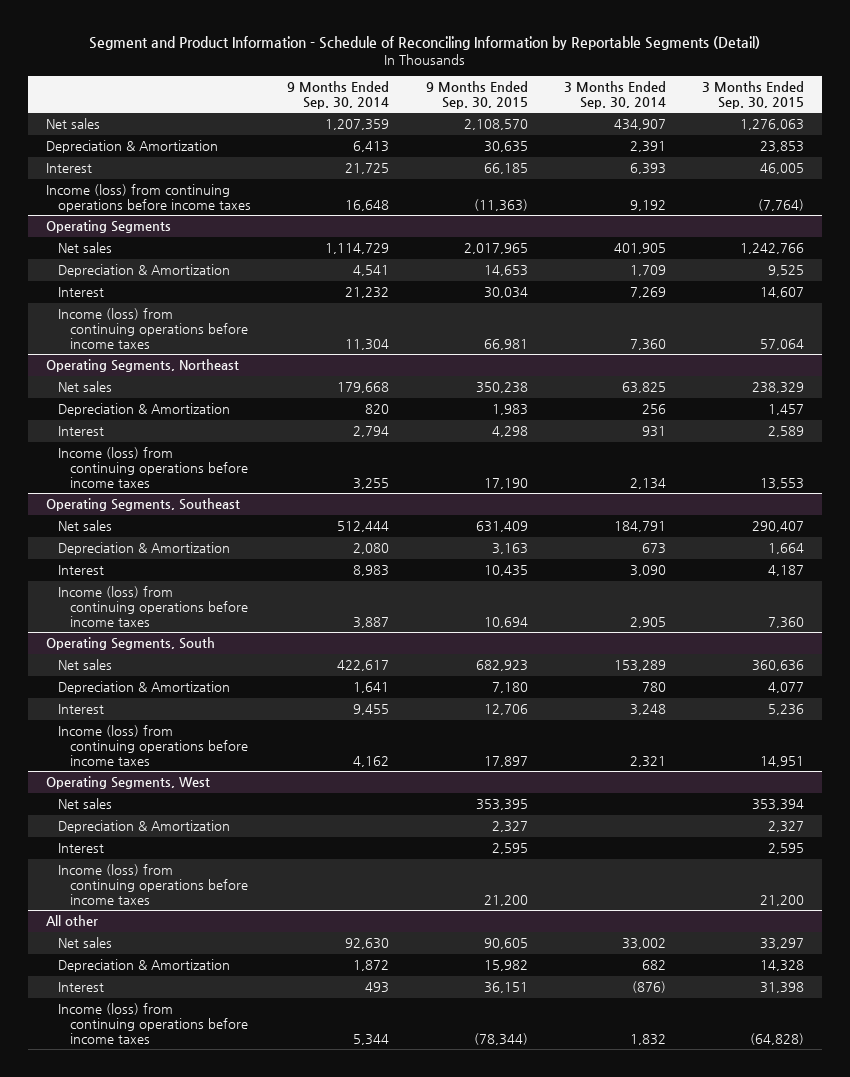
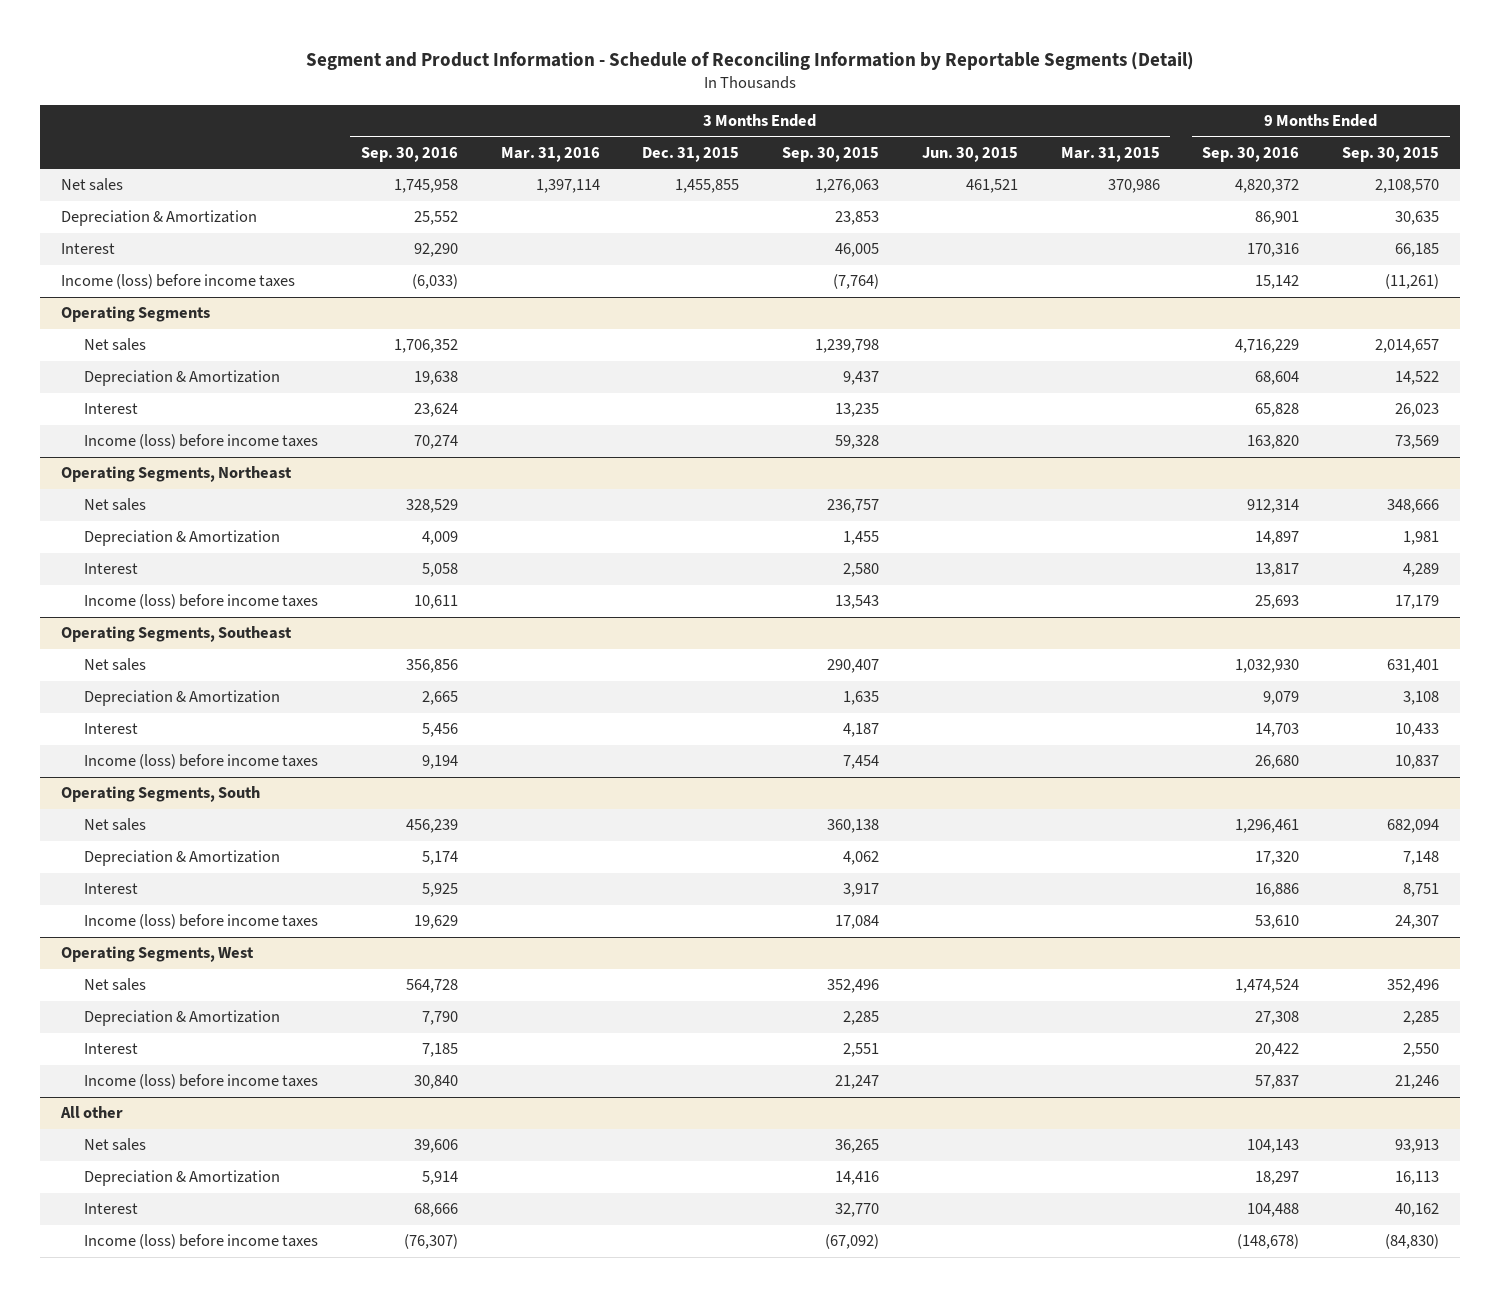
[287,81,390,109] 9 Months Ended Sep. 30, 2014 -> none
[563,81,666,109] 3 Months Ended Sep. 30, 2014 -> none
none -> [360,146,458,162] Sep. 30, 2016
none -> [500,146,600,162] Mar. 31, 2016
none -> [642,146,740,162] Dec. 31, 2015
none -> [921,146,1018,162] Jun. 30, 2015
none -> [1060,146,1160,162] Mar. 31, 2015
none -> [1202,146,1300,162] Sep. 30, 2016
[45,184,252,212] Income (loss) from continuing operations before income taxes -> [61,274,296,290] Income (loss) before income taxes
[473,198,528,211] (11,363) -> [1385,274,1440,290] (11,261)
[463,243,528,255] 2,017,965 -> [1375,339,1440,354] 2,014,657
[740,243,805,255] 1,242,766 -> [815,339,880,354] 1,239,798
[483,265,528,277] 14,653 -> [1395,371,1440,386] 14,522
[768,265,805,277] 9,525 -> [843,371,880,386] 9,437
[483,287,528,299] 30,034 -> [1395,403,1440,418] 26,023
[760,287,805,299] 14,607 -> [835,403,880,418] 13,235
[58,308,249,349] Income (loss) from continuing operations before income taxes -> [84,434,319,450] Income (loss) before income taxes
[483,338,528,350] 66,981 -> [1395,435,1440,450] 73,569
[760,338,805,350] 57,064 -> [835,435,880,450] 59,328
[475,382,528,394] 350,238 -> [1387,499,1440,514] 348,666
[752,382,805,394] 238,329 -> [827,499,880,514] 236,757
[491,404,528,416] 1,983 -> [1403,531,1440,546] 1,981
[768,404,805,416] 1,457 -> [843,531,880,546] 1,455
[491,426,528,438] 4,298 -> [1403,563,1440,578] 4,289
[768,426,805,438] 2,589 -> [843,563,880,578] 2,580
[58,447,249,488] Income (loss) from continuing operations before income taxes -> [84,594,319,610] Income (loss) before income taxes
[483,477,528,489] 17,190 -> [1395,595,1440,610] 17,179
[760,477,805,489] 13,553 -> [835,595,880,610] 13,543
[475,521,528,533] 631,409 -> [1387,659,1440,674] 631,401
[491,543,528,555] 3,163 -> [1403,691,1440,706] 3,108
[768,543,805,555] 1,664 -> [843,691,880,706] 1,635
[483,565,528,577] 10,435 -> [1395,723,1440,738] 10,433
[58,586,249,627] Income (loss) from continuing operations before income taxes -> [84,754,319,770] Income (loss) before income taxes
[483,616,528,628] 10,694 -> [1395,755,1440,770] 10,837
[768,616,805,628] 7,360 -> [843,755,880,770] 7,454
[475,660,528,672] 682,923 -> [1387,819,1440,834] 682,094
[752,660,805,672] 360,636 -> [827,819,880,834] 360,138
[491,682,528,694] 7,180 -> [1403,851,1440,866] 7,148
[768,682,805,694] 4,077 -> [843,851,880,866] 4,062
[483,704,528,716] 12,706 -> [1403,883,1440,898] 8,751
[768,704,805,716] 5,236 -> [843,883,880,898] 3,917
[58,725,249,766] Income (loss) from continuing operations before income taxes -> [84,914,319,930] Income (loss) before income taxes
[483,755,528,767] 17,897 -> [1395,915,1440,930] 24,307
[760,755,805,767] 14,951 -> [835,915,880,930] 17,084
[475,799,528,811] 353,395 -> [1387,979,1440,994] 352,496
[752,799,805,811] 353,394 -> [827,979,880,994] 352,496
[491,821,528,833] 2,327 -> [1403,1011,1440,1026] 2,285
[768,821,805,833] 2,327 -> [843,1011,880,1026] 2,285
[491,843,528,855] 2,595 -> [1403,1043,1440,1058] 2,550
[768,843,805,855] 2,595 -> [843,1043,880,1058] 2,551
[58,864,249,905] Income (loss) from continuing operations before income taxes -> [84,1074,319,1090] Income (loss) before income taxes
[483,894,528,906] 21,200 -> [1395,1075,1440,1090] 21,246
[760,894,805,906] 21,200 -> [835,1075,880,1090] 21,247
[483,938,528,950] 90,605 -> [1395,1139,1440,1154] 93,913
[760,938,805,950] 33,297 -> [835,1139,880,1154] 36,265
[483,960,528,972] 15,982 -> [1395,1171,1440,1186] 16,113
[760,960,805,972] 14,328 -> [835,1171,880,1186] 14,416
[483,982,528,994] 36,151 -> [1395,1203,1440,1218] 40,162
[760,982,805,994] 31,398 -> [835,1203,880,1218] 32,770
[58,1003,249,1044] Income (loss) from continuing operations before income taxes -> [84,1234,319,1250] Income (loss) before income taxes
[473,1032,528,1045] (78,344) -> [1385,1234,1440,1250] (84,830)
[750,1032,805,1045] (64,828) -> [825,1234,880,1250] (67,092)

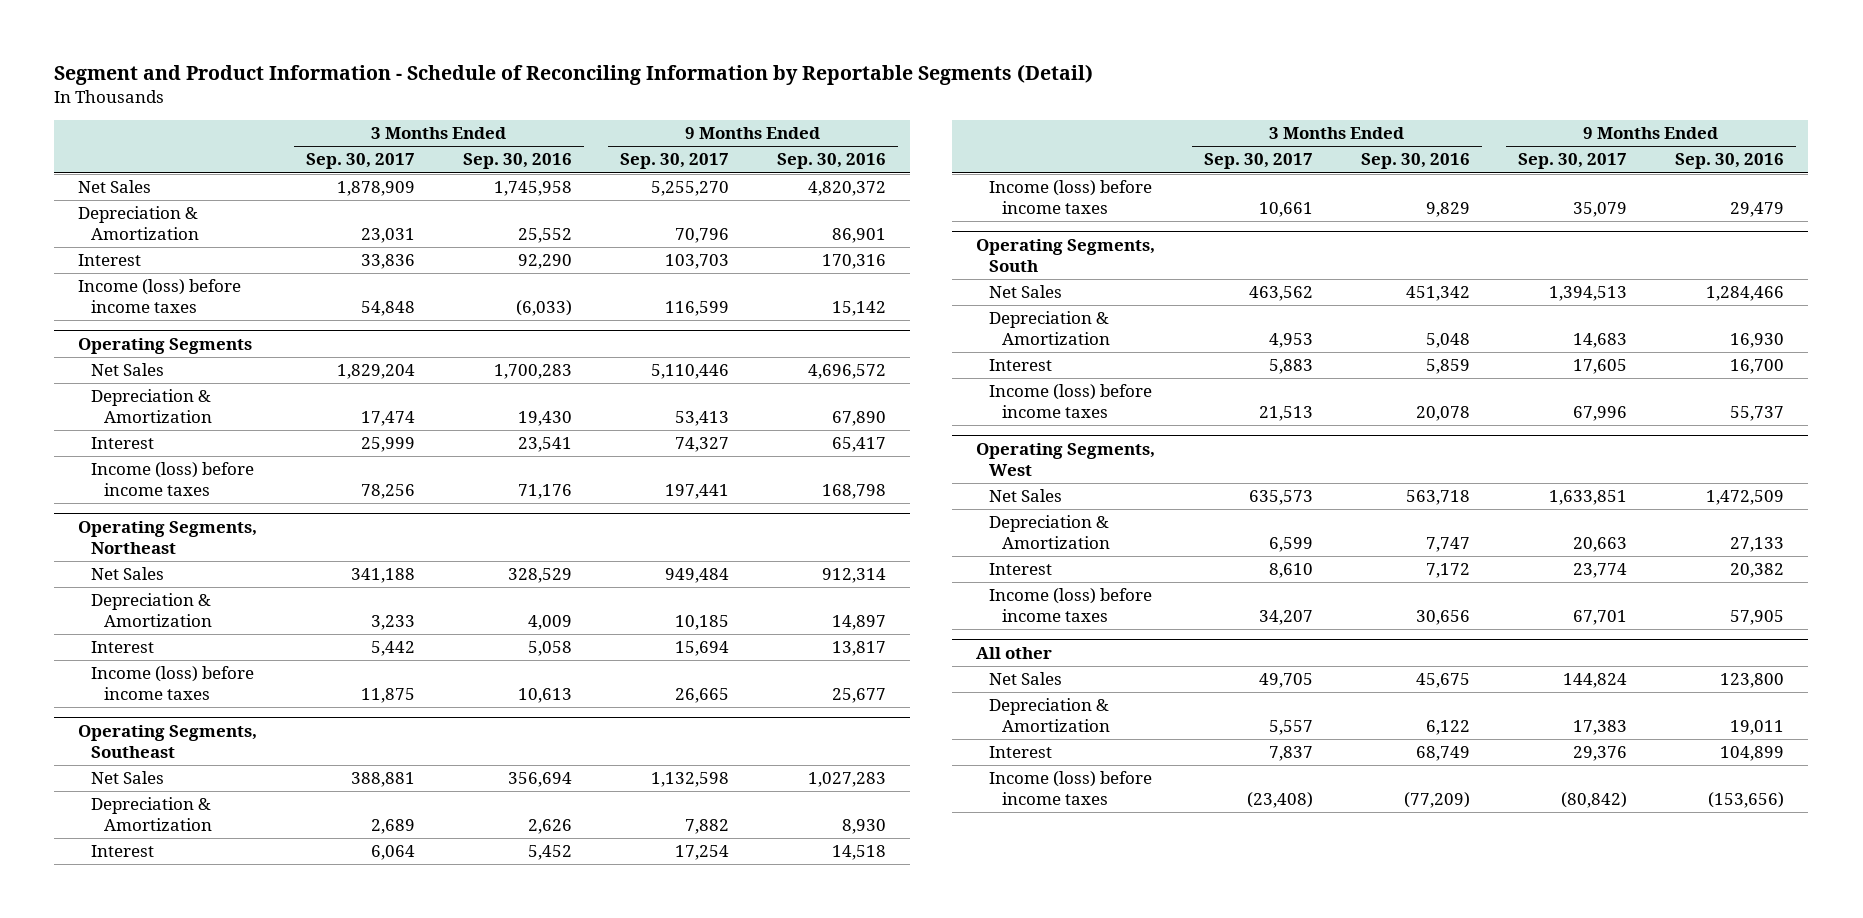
[500,146,600,162] Mar. 31, 2016 -> none
[642,146,740,162] Dec. 31, 2015 -> none
[782,146,880,162] Sep. 30, 2015 -> none
[921,146,1018,162] Jun. 30, 2015 -> none
[1060,146,1160,162] Mar. 31, 2015 -> none
[1342,146,1440,162] Sep. 30, 2015 -> none
none -> [305,153,415,170] Sep. 30, 2017
none -> [620,153,730,170] Sep. 30, 2017
[61,178,124,192] Net sales -> [78,180,152,194] Net Sales
[84,338,147,352] Net sales -> [91,363,165,377] Net Sales
[393,339,458,354] 1,706,352 -> [493,364,572,380] 1,700,283
[1235,339,1300,354] 4,716,229 -> [808,364,887,380] 4,696,572
[413,371,458,386] 19,638 -> [517,411,572,427] 19,430
[1255,371,1300,386] 68,604 -> [832,411,887,427] 67,890
[413,403,458,418] 23,624 -> [517,437,572,453] 23,541
[1255,403,1300,418] 65,828 -> [832,437,887,453] 65,417
[413,435,458,450] 70,274 -> [517,484,572,500] 71,176
[1247,435,1300,450] 163,820 -> [822,484,887,500] 168,798
[84,498,147,512] Net sales -> [91,567,165,581] Net Sales
[413,595,458,610] 10,611 -> [517,688,572,704] 10,613
[1255,595,1300,610] 25,693 -> [832,688,887,704] 25,677
[84,658,147,672] Net sales -> [91,771,165,785] Net Sales
[405,659,458,674] 356,856 -> [507,772,572,788] 356,694
[1235,659,1300,674] 1,032,930 -> [808,772,887,788] 1,027,283
[421,691,458,706] 2,665 -> [527,819,572,835] 2,626
[1263,691,1300,706] 9,079 -> [842,819,887,835] 8,930
[421,723,458,738] 5,456 -> [527,845,572,861] 5,452
[1255,723,1300,738] 14,703 -> [832,845,887,861] 14,518
[421,755,458,770] 9,194 -> [1425,202,1470,218] 9,829
[1255,755,1300,770] 26,680 -> [1730,202,1785,218] 29,479
[84,818,147,832] Net sales -> [989,285,1063,299] Net Sales
[405,819,458,834] 456,239 -> [1405,286,1470,302] 451,342
[1235,819,1300,834] 1,296,461 -> [1706,286,1785,302] 1,284,466
[421,851,458,866] 5,174 -> [1425,333,1470,349] 5,048
[1255,851,1300,866] 17,320 -> [1730,333,1785,349] 16,930
[421,883,458,898] 5,925 -> [1425,359,1470,375] 5,859
[1255,883,1300,898] 16,886 -> [1730,359,1785,375] 16,700
[413,915,458,930] 19,629 -> [1415,406,1470,422] 20,078
[1255,915,1300,930] 53,610 -> [1730,406,1785,422] 55,737
[84,978,147,992] Net sales -> [989,489,1063,503] Net Sales
[405,979,458,994] 564,728 -> [1405,490,1470,506] 563,718
[1235,979,1300,994] 1,474,524 -> [1706,490,1785,506] 1,472,509
[421,1011,458,1026] 7,790 -> [1425,537,1470,553] 7,747
[1255,1011,1300,1026] 27,308 -> [1730,537,1785,553] 27,133
[421,1043,458,1058] 7,185 -> [1425,563,1470,579] 7,172
[1255,1043,1300,1058] 20,422 -> [1730,563,1785,579] 20,382
[413,1075,458,1090] 30,840 -> [1415,610,1470,626] 30,656
[1255,1075,1300,1090] 57,837 -> [1730,610,1785,626] 57,905
[84,1138,147,1152] Net sales -> [989,672,1063,686] Net Sales
[413,1139,458,1154] 39,606 -> [1415,673,1470,689] 45,675
[1247,1139,1300,1154] 104,143 -> [1720,673,1785,689] 123,800
[421,1171,458,1186] 5,914 -> [1425,720,1470,736] 6,122
[1255,1171,1300,1186] 18,297 -> [1730,720,1785,736] 19,011
[413,1203,458,1218] 68,666 -> [1415,746,1470,762] 68,749
[1247,1203,1300,1218] 104,488 -> [1720,746,1785,762] 104,899
[403,1234,458,1250] (76,307) -> [1403,792,1470,809] (77,209)
[1237,1234,1300,1250] (148,678) -> [1708,792,1785,809] (153,656)

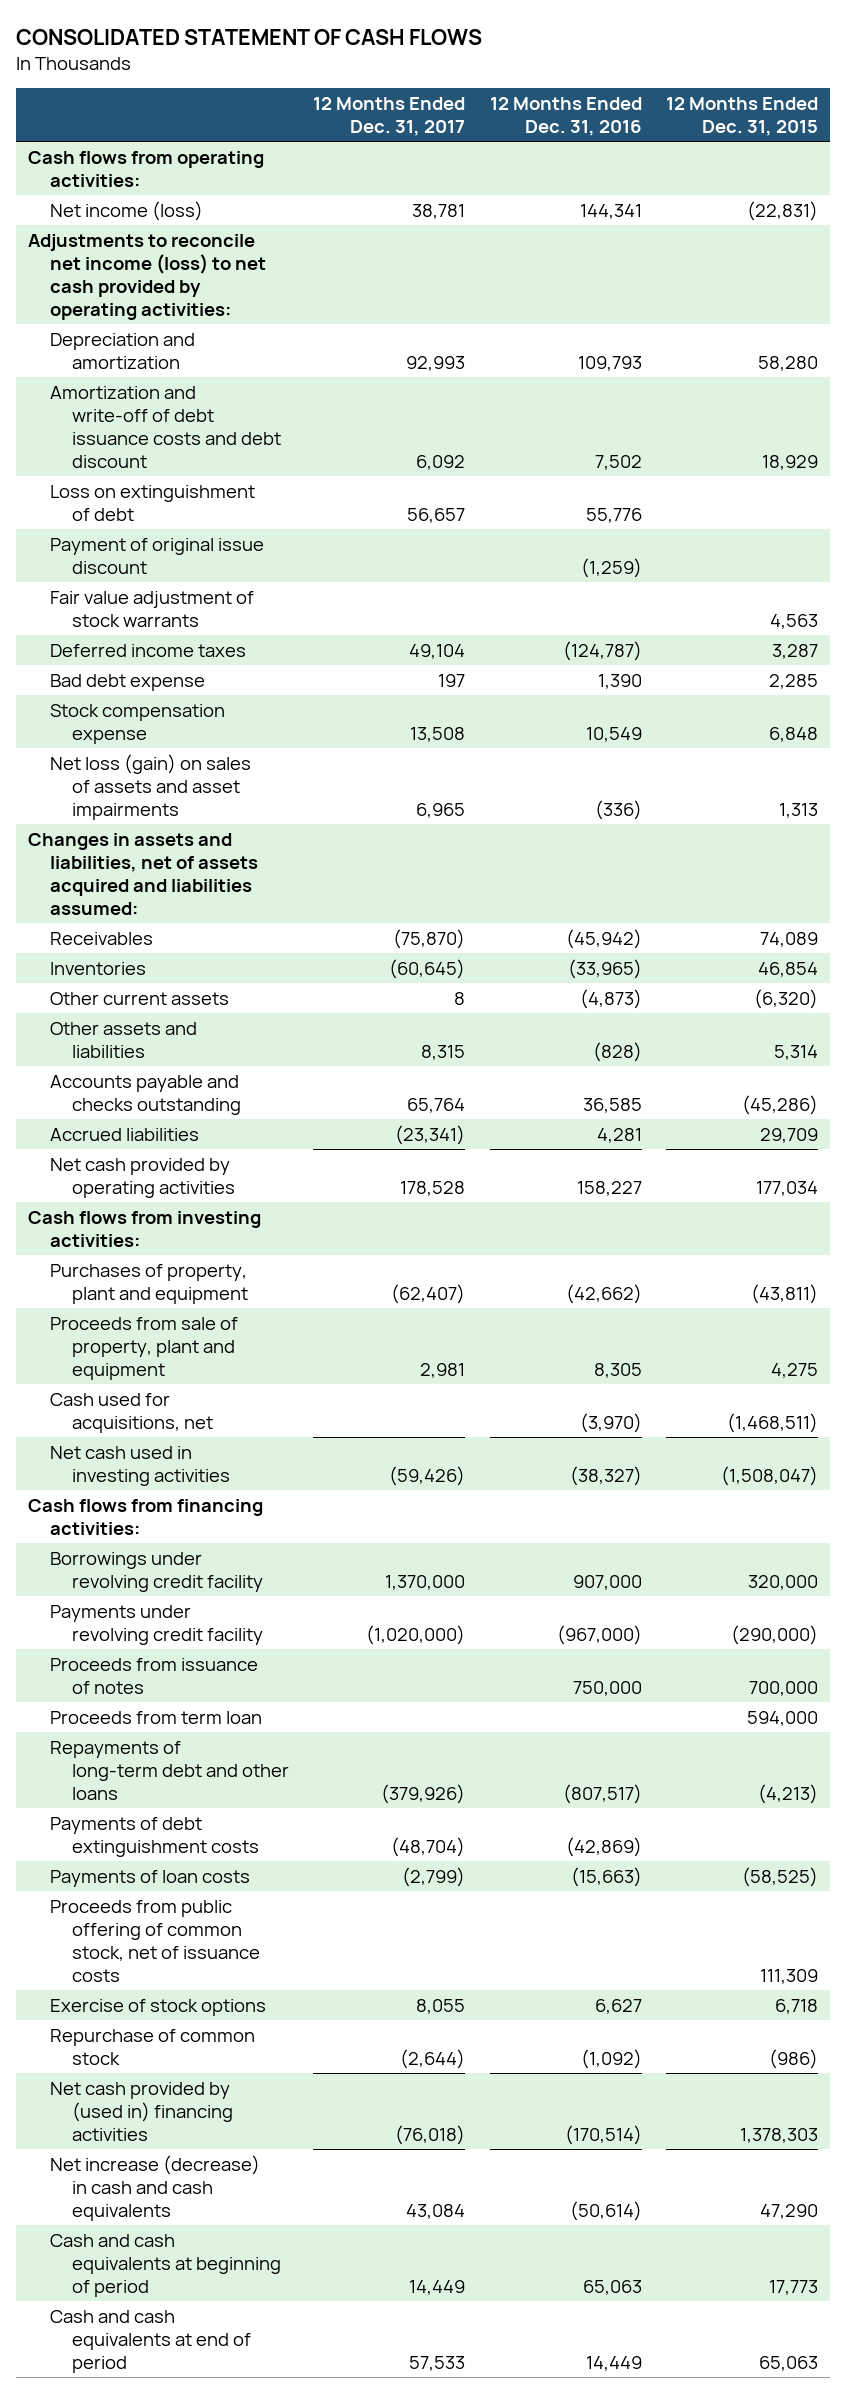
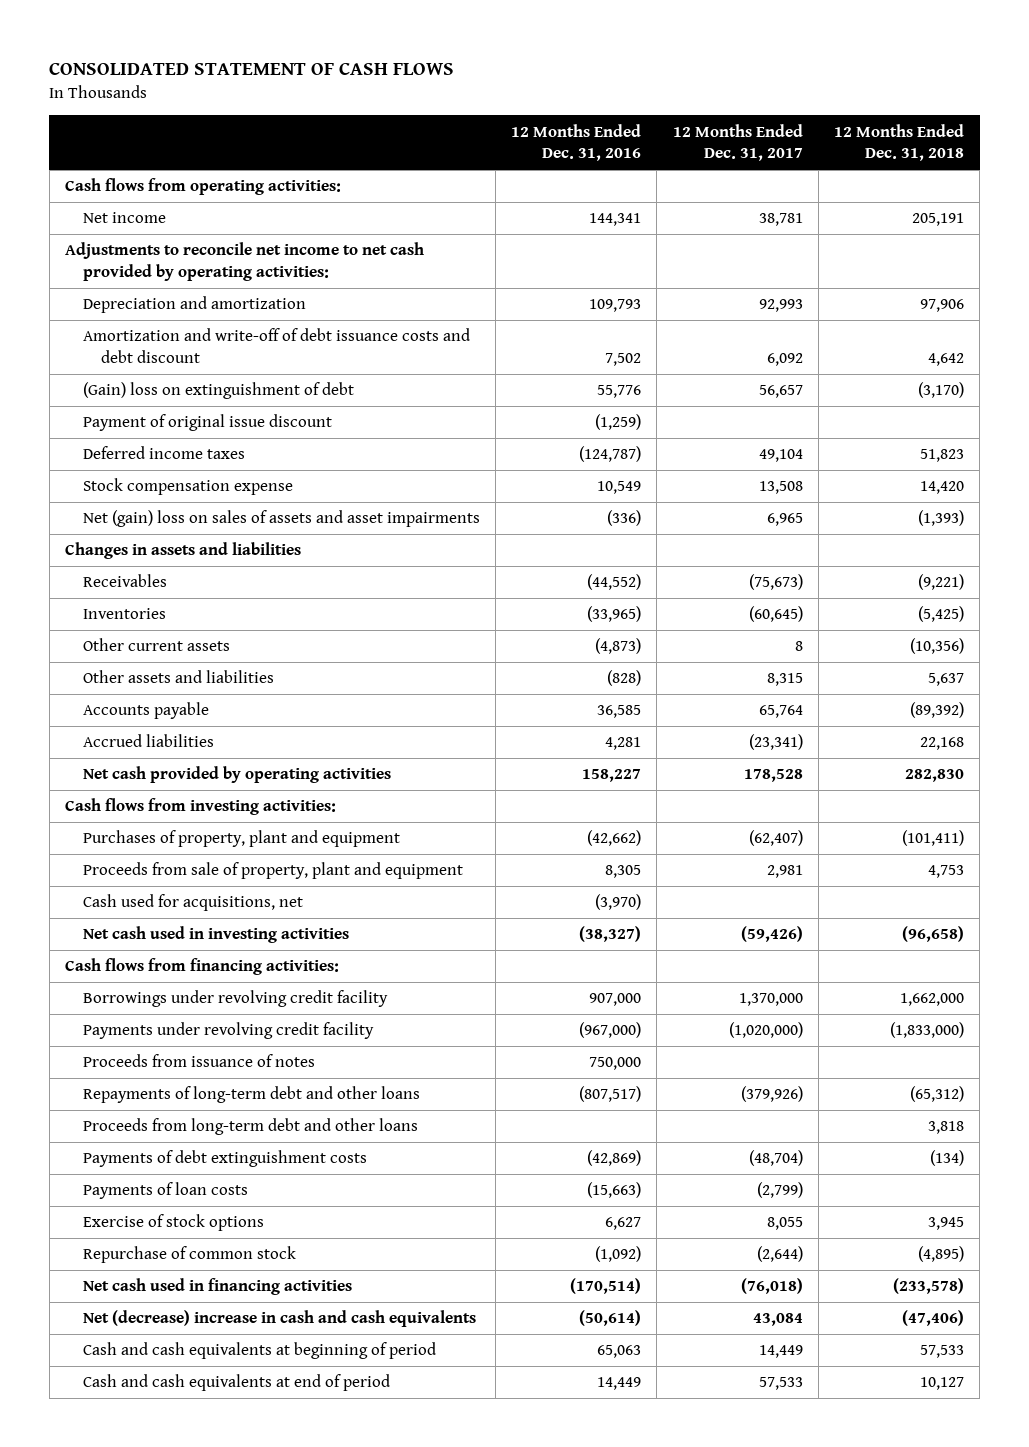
[666,96,819,137] 12 Months Ended Dec. 31, 2015 -> none
none -> [834,123,965,162] 12 Months Ended Dec. 31, 2018
[49,200,203,221] Net income (loss) -> [82,212,166,224] Net income
[27,233,266,321] Adjustments to reconcile net income (loss) to net cash provided by operating activities: -> [64,242,424,281] Adjustments to reconcile net income to net cash provided by operating activities:
[49,484,255,521] Loss on extinguishment of debt -> [82,382,354,400] (Gain) loss on extinguishment of debt
[49,590,254,627] Fair value adjustment of stock warrants -> none
[49,673,205,691] Bad debt expense -> none
[49,753,251,821] Net loss (gain) on sales of assets and asset impairments -> [82,510,480,528] Net (gain) loss on sales of assets and asset impairments
[27,832,258,916] Changes in assets and liabilities, net of assets acquired and liabilities assumed: -> [64,542,301,560] Changes in assets and liabilities
[393,928,466,949] (75,870) -> [748,574,803,591] (75,673)
[565,928,642,949] (45,942) -> [587,574,642,591] (44,552)
[49,1074,242,1115] Accounts payable and checks outstanding -> [82,702,209,720] Accounts payable
[49,1710,262,1724] Proceeds from term loan -> none
none -> [82,1118,418,1136] Proceeds from long-term debt and other loans
[49,1899,261,1983] Proceeds from public offering of common stock, net of issuance costs -> none
[49,2081,234,2142] Net cash provided by (used in) financing activities -> [82,1278,352,1296] Net cash used in financing activities
[49,2154,260,2222] Net increase (decrease) in cash and cash equivalents -> [82,1310,476,1328] Net (decrease) increase in cash and cash equivalents

